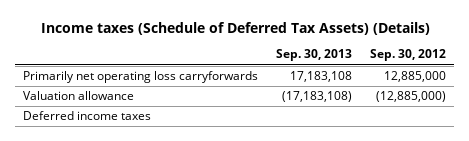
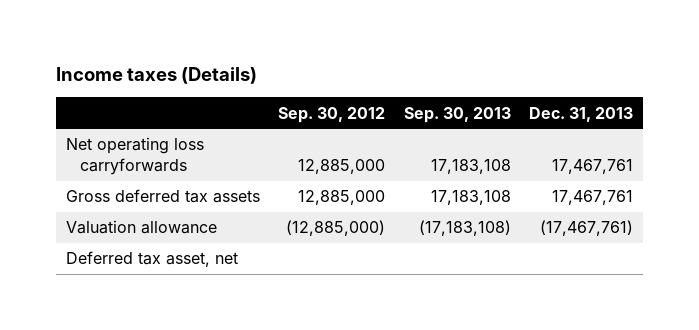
[40,21,430,35] Income taxes (Schedule of Deferred Tax Assets) (Details) -> [56,67,258,85] Income taxes (Details)
none -> [529,106,634,122] Dec. 31, 2013
[23,71,259,84] Primarily net operating loss carryforwards -> [65,137,204,175] Net operating loss carryforwards
none -> [65,189,260,204] Gross deferred tax assets
[23,111,152,121] Deferred income taxes -> [65,251,238,268] Deferred tax asset, net

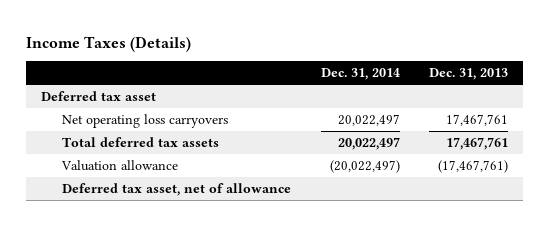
[56,67,258,85] Income taxes (Details) -> [25,35,191,52] Income Taxes (Details)
[278,106,386,123] Sep. 30, 2012 -> none
[403,106,511,123] Sep. 30, 2013 -> none
none -> [320,68,400,81] Dec. 31, 2014
none -> [40,90,156,101] Deferred tax asset
[65,137,204,175] Net operating loss carryforwards -> [61,113,228,128] Net operating loss carryovers
[65,189,260,204] Gross deferred tax assets -> [61,136,219,147] Total deferred tax assets
[65,251,238,268] Deferred tax asset, net -> [61,182,291,196] Deferred tax asset, net of allowance

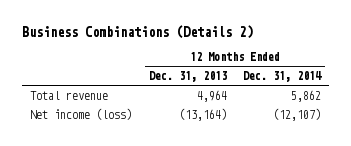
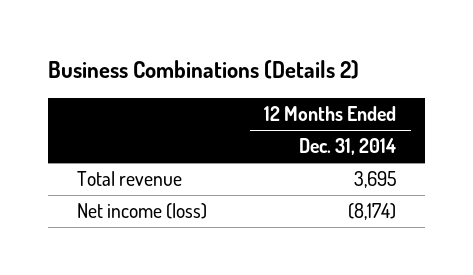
[148,71,227,83] Dec. 31, 2013 -> none
[290,89,321,102] 5,862 -> [354,171,397,189] 3,695
[272,107,321,121] (12,107) -> [348,203,397,221] (8,174)

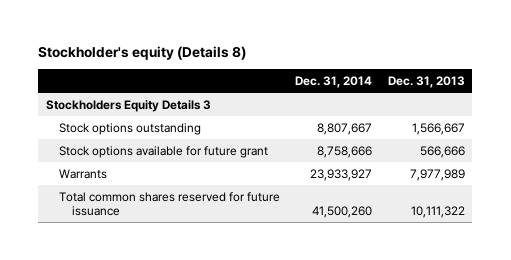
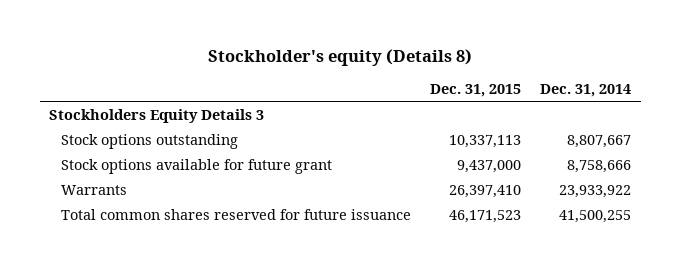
[387,76,465,89] Dec. 31, 2013 -> none
none -> [429,83,521,97] Dec. 31, 2015
[310,168,373,181] 23,933,927 -> [559,184,632,198] 23,933,922
[312,206,373,219] 41,500,260 -> [559,209,632,223] 41,500,255

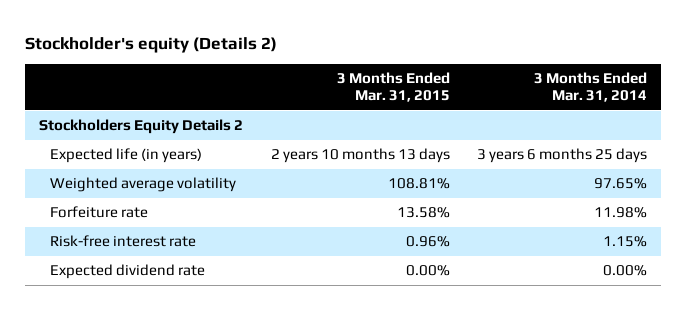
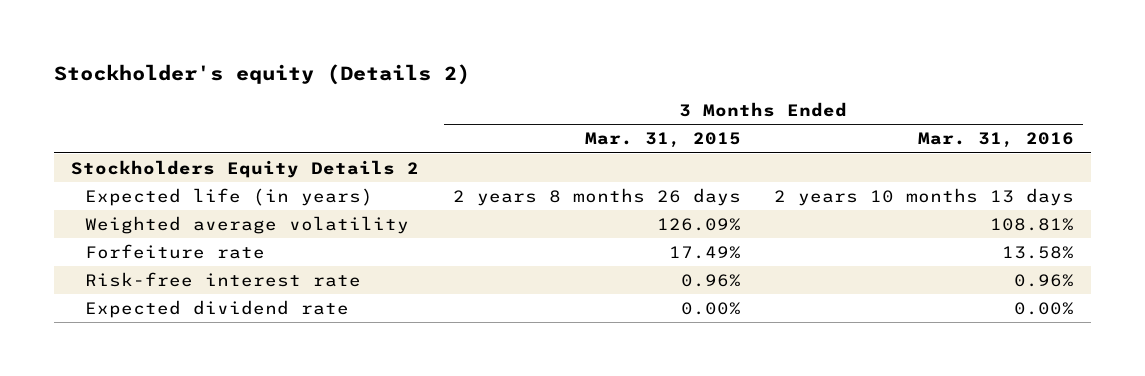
[534,71,648,103] 3 Months Ended Mar. 31, 2014 -> none
none -> [918,132,1075,149] Mar. 31, 2016
[270,148,450,164] 2 years 10 months 13 days -> [452,187,741,206] 2 years 8 months 26 days
[387,178,450,190] 108.81% -> [656,217,741,231] 126.09%
[396,207,450,219] 13.58% -> [668,245,741,259] 17.49%

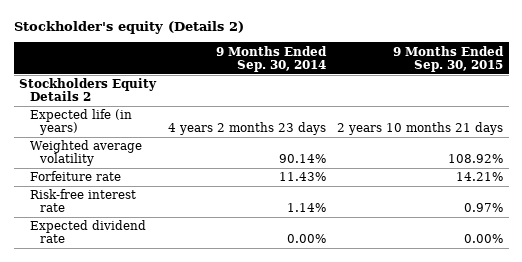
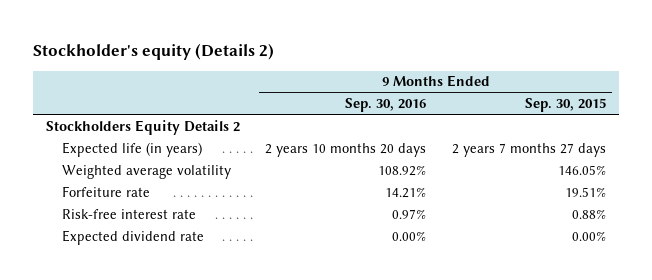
[215,45,327,72] 9 Months Ended Sep. 30, 2014 -> none
none -> [345,98,427,113] Sep. 30, 2016
[336,122,503,136] 2 years 10 months 21 days -> [451,142,606,157] 2 years 7 months 27 days
[447,154,503,164] 108.92% -> [557,164,606,175] 146.05%
[455,172,503,182] 14.21% -> [564,186,606,197] 19.51%
[463,203,503,213] 0.97% -> [571,208,606,219] 0.88%

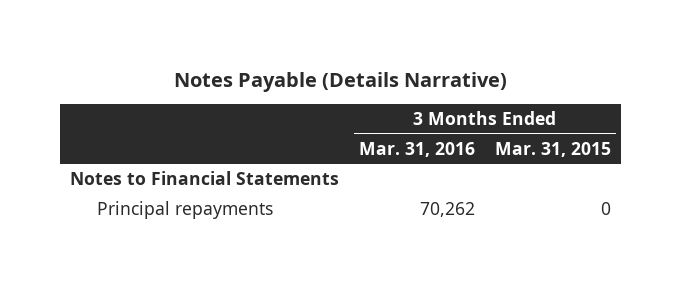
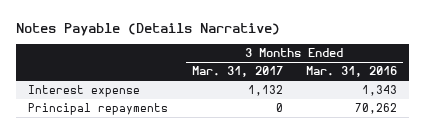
[494,141,611,157] Mar. 31, 2015 -> none
none -> [191,66,283,78] Mar. 31, 2017
[70,171,340,186] Notes to Financial Statements -> none
none -> [27,85,140,98] Interest expense

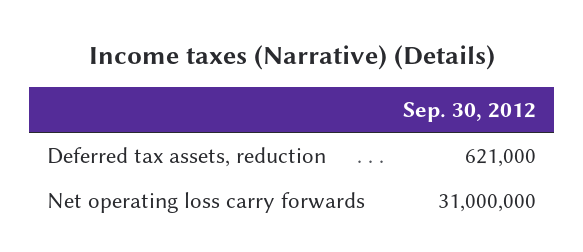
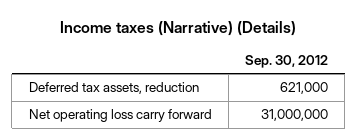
[47,191,366,213] Net operating loss carry forwards -> [28,109,212,123] Net operating loss carry forward

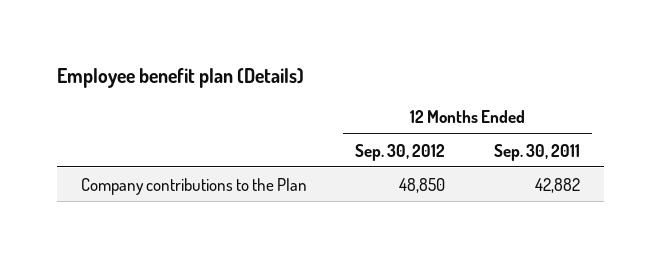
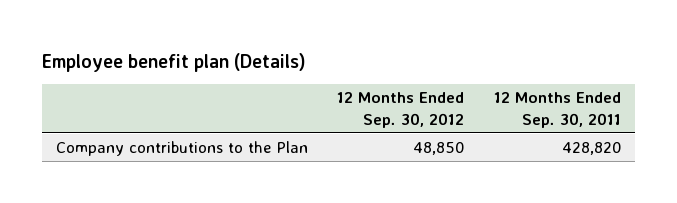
[534,177,580,193] 42,882 -> [561,142,621,156] 428,820

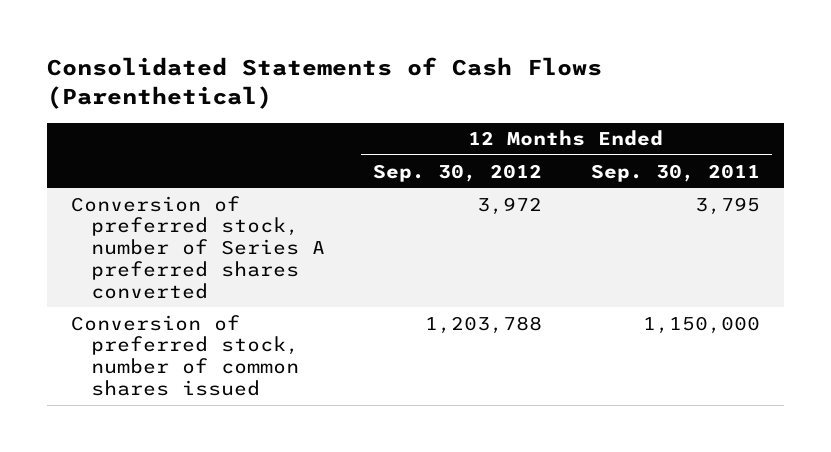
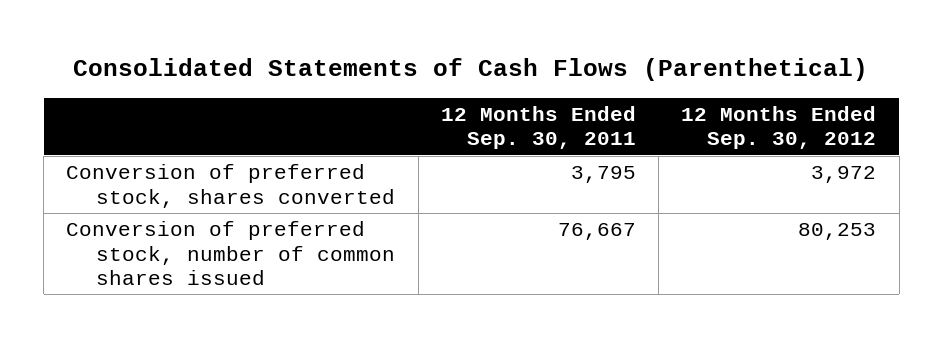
[70,195,325,299] Conversion of preferred stock, number of Series A preferred shares converted -> [66,164,396,208] Conversion of preferred stock, shares converted
[425,315,543,334] 1,203,788 -> [798,223,877,241] 80,253
[642,315,760,334] 1,150,000 -> [557,223,636,241] 76,667

